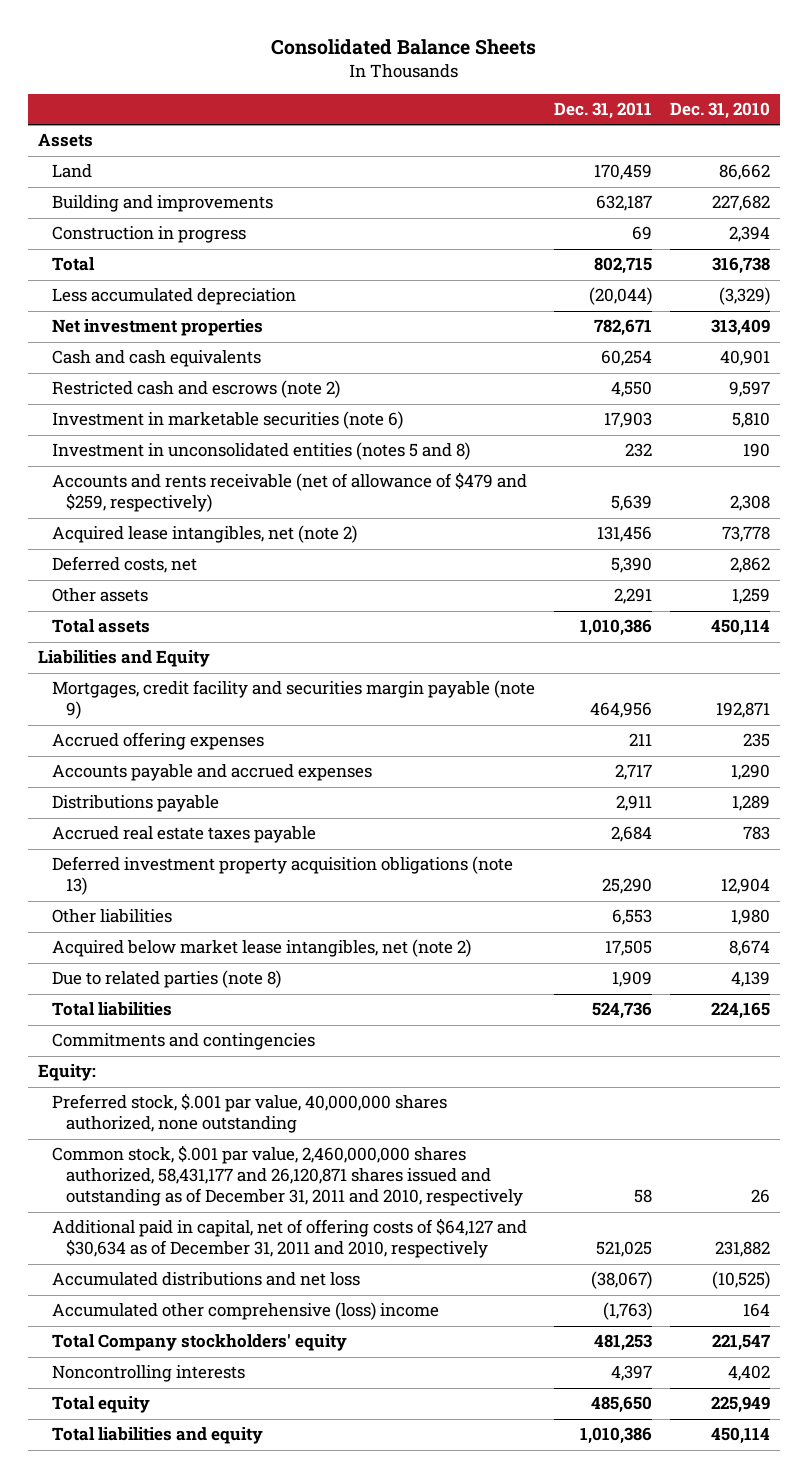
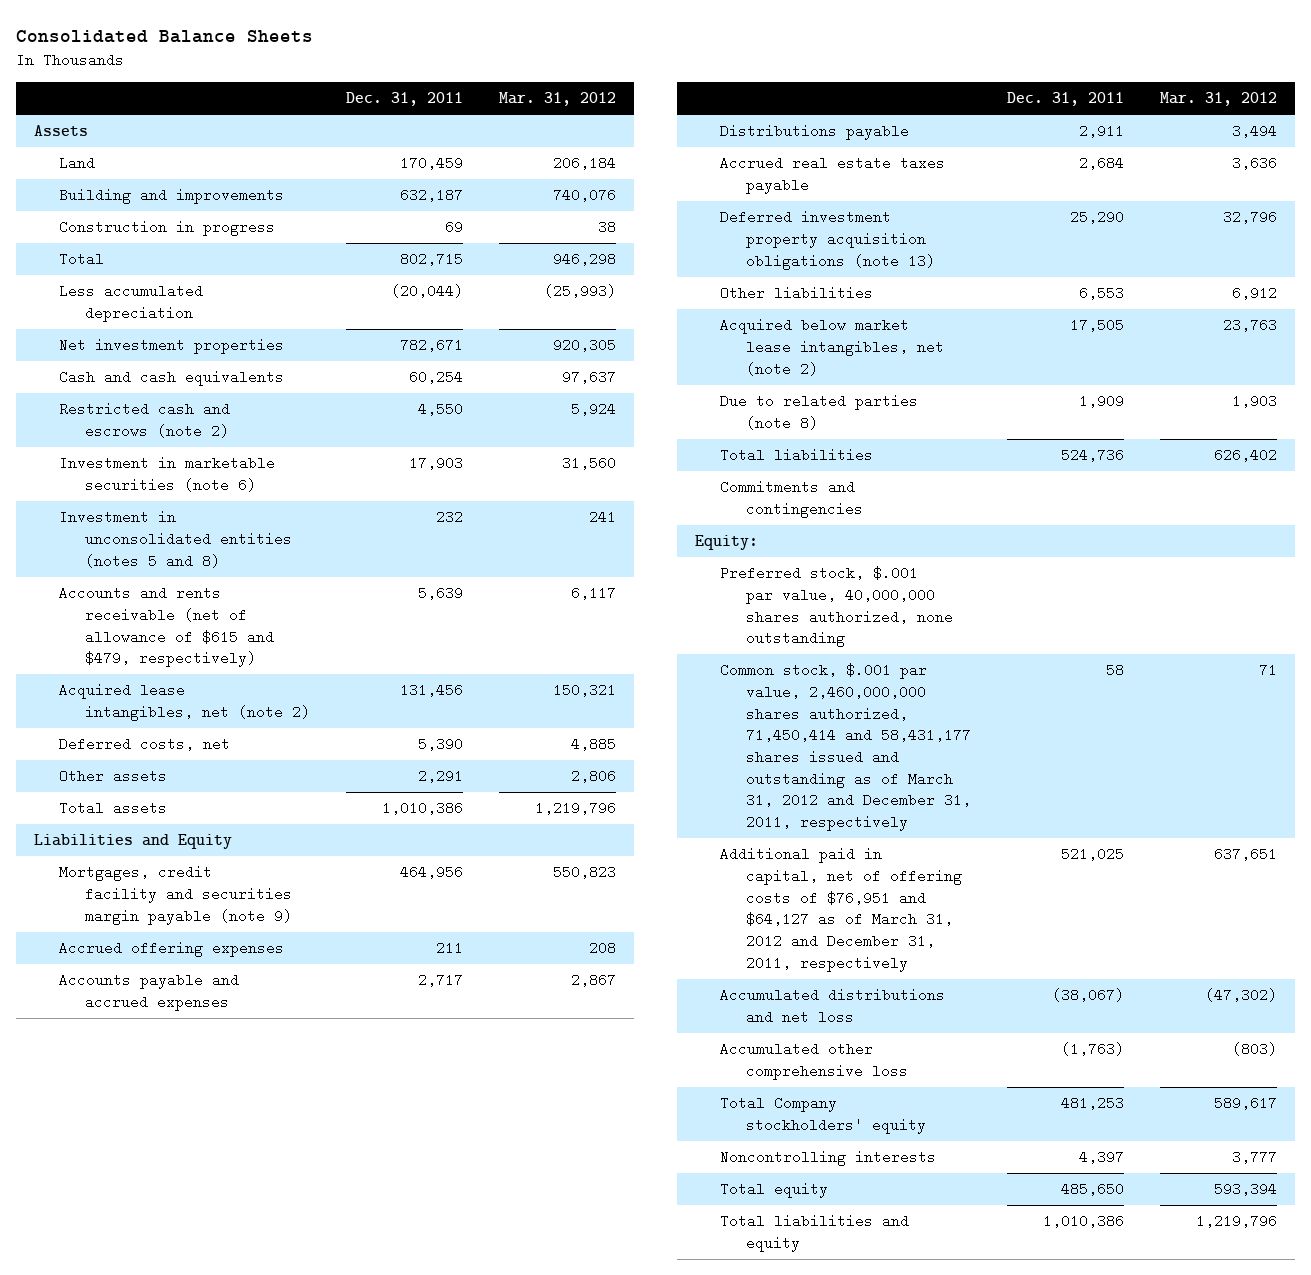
[670,102,771,120] Dec. 31, 2010 -> none
none -> [499,92,617,107] Mar. 31, 2012
[51,472,527,513] Accounts and rents receivable (net of allowance of $479 and $259, respectively) -> [59,586,275,668] Accounts and rents receivable (net of allowance of $615 and $479, respectively)
[51,1145,524,1207] Common stock, $.001 par value, 2,460,000,000 shares authorized, 58,431,177 and 26,120,871 shares issued and outstanding as of December 31, 2011 and 2010, respectively -> [720,663,972,832] Common stock, $.001 par value, 2,460,000,000 shares authorized, 71,450,414 and 58,431,177 shares issued and outstanding as of March 31, 2012 and December 31, 2011, respectively
[51,1218,527,1259] Additional paid in capital, net of offering costs of $64,127 and $30,634 as of December 31, 2011 and 2010, respectively -> [720,847,963,972] Additional paid in capital, net of offering costs of $76,951 and $64,127 as of March 31, 2012 and December 31, 2011, respectively
[51,1302,439,1321] Accumulated other comprehensive (loss) income -> [720,1042,909,1080] Accumulated other comprehensive loss

